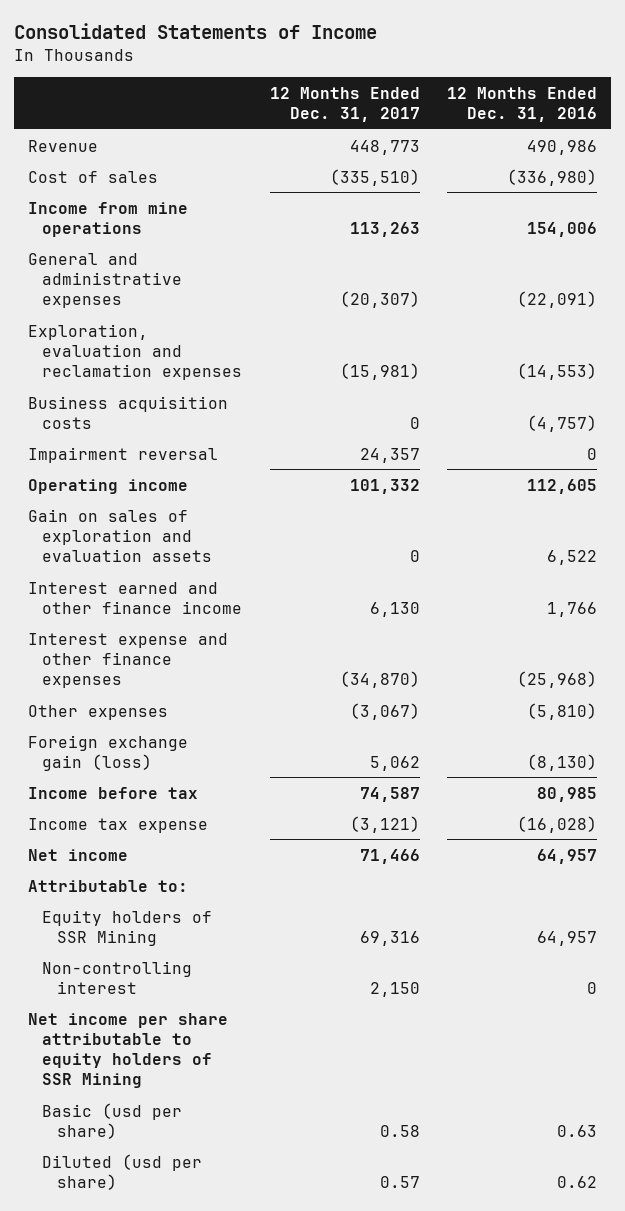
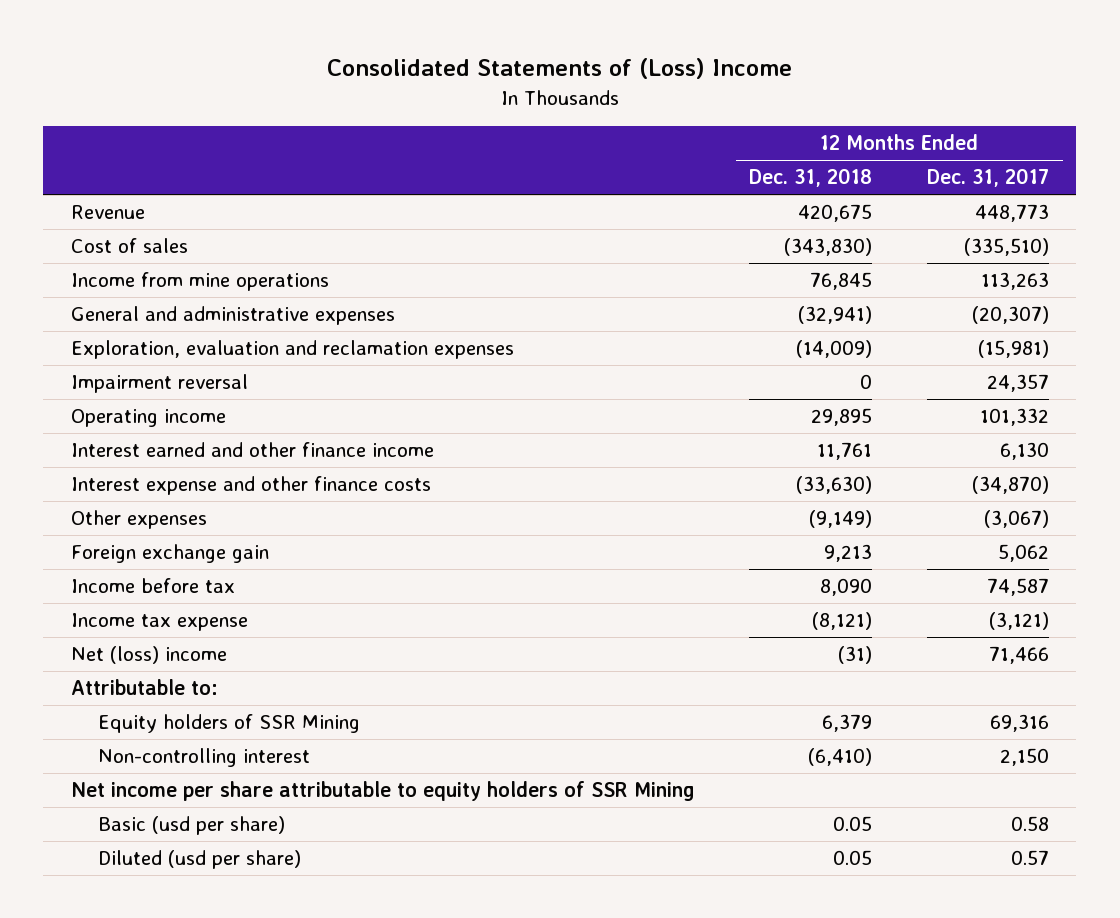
[14,23,378,40] Consolidated Statements of Income -> [326,58,792,80] Consolidated Statements of (Loss) Income
[447,86,598,122] 12 Months Ended Dec. 31, 2016 -> none
none -> [749,168,873,188] Dec. 31, 2018
[28,395,229,429] Business acquisition costs -> none
[28,508,213,562] Gain on sales of exploration and evaluation assets -> none
[28,632,229,688] Interest expense and other finance expenses -> [70,476,431,496] Interest expense and other finance costs
[28,734,189,771] Foreign exchange gain (loss) -> [70,544,269,564] Foreign exchange gain
[28,848,129,861] Net income -> [70,646,227,665] Net (loss) income

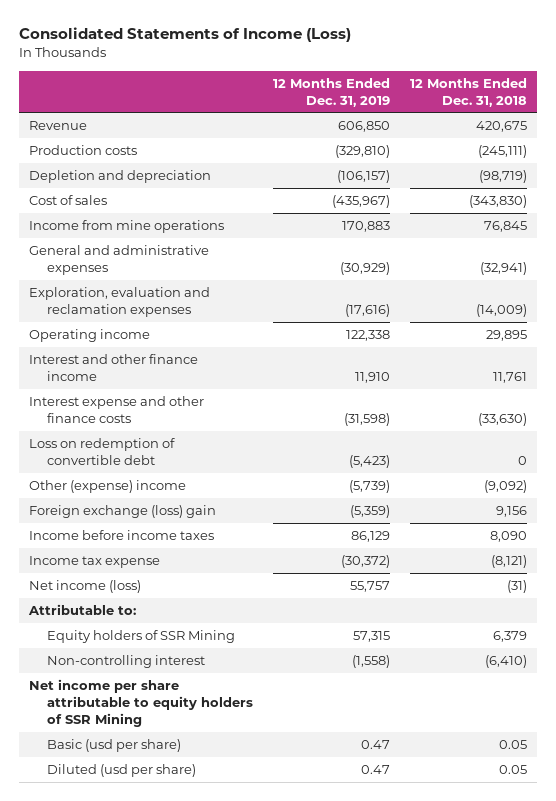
[326,58,792,80] Consolidated Statements of (Loss) Income -> [18,27,351,43] Consolidated Statements of Income (Loss)
[926,168,1049,188] Dec. 31, 2017 -> none
none -> [273,77,391,107] 12 Months Ended Dec. 31, 2019
none -> [29,144,138,155] Production costs
none -> [29,169,212,183] Depletion and depreciation
[70,374,248,394] Impairment reversal -> none
[70,442,434,458] Interest earned and other finance income -> [29,353,199,381] Interest and other finance income
none -> [29,437,176,465] Loss on redemption of convertible debt
[70,510,207,530] Other expenses -> [29,479,187,493] Other (expense) income
[809,510,873,529] (9,149) -> [484,479,528,493] (9,092)
[70,544,269,564] Foreign exchange gain -> [29,504,217,518] Foreign exchange (loss) gain
[824,544,873,563] 9,213 -> [496,505,528,517] 9,156
[70,578,235,594] Income before tax -> [29,529,215,540] Income before income taxes
[70,646,227,665] Net (loss) income -> [29,579,142,593] Net income (loss)

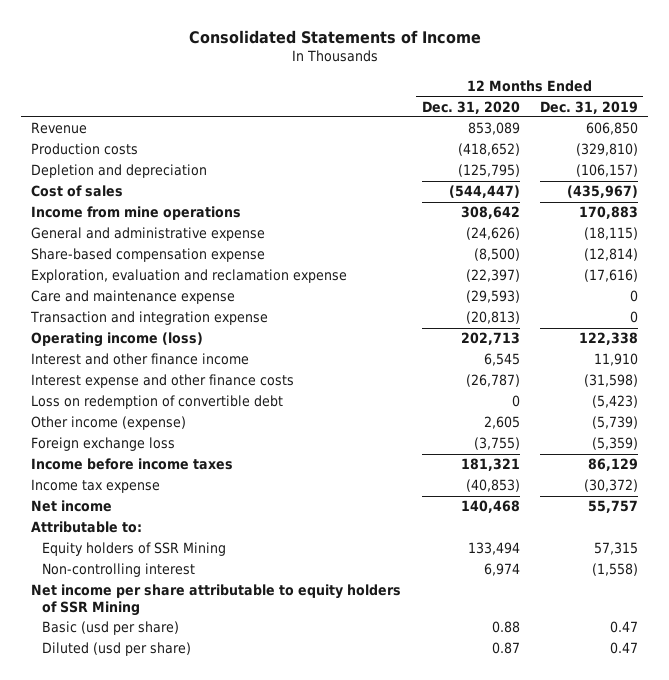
[18,27,351,43] Consolidated Statements of Income (Loss) -> [188,29,481,44] Consolidated Statements of Income
[410,77,528,107] 12 Months Ended Dec. 31, 2018 -> none
none -> [421,100,520,114] Dec. 31, 2020
[29,244,210,275] General and administrative expenses -> [31,227,266,242] General and administrative expense
[340,261,391,275] (30,929) -> [583,227,638,241] (18,115)
none -> [31,248,266,263] Share-based compensation expense
[29,286,211,317] Exploration, evaluation and reclamation expenses -> [31,269,348,284] Exploration, evaluation and reclamation expense
none -> [31,290,236,305] Care and maintenance expense
none -> [30,311,269,326] Transaction and integration expense
[29,328,151,342] Operating income -> [31,332,204,348] Operating income (loss)
[29,479,187,493] Other (expense) income -> [31,416,187,431] Other income (expense)
[29,504,217,518] Foreign exchange (loss) gain -> [31,437,176,452] Foreign exchange loss
[29,579,142,593] Net income (loss) -> [31,500,113,513] Net income

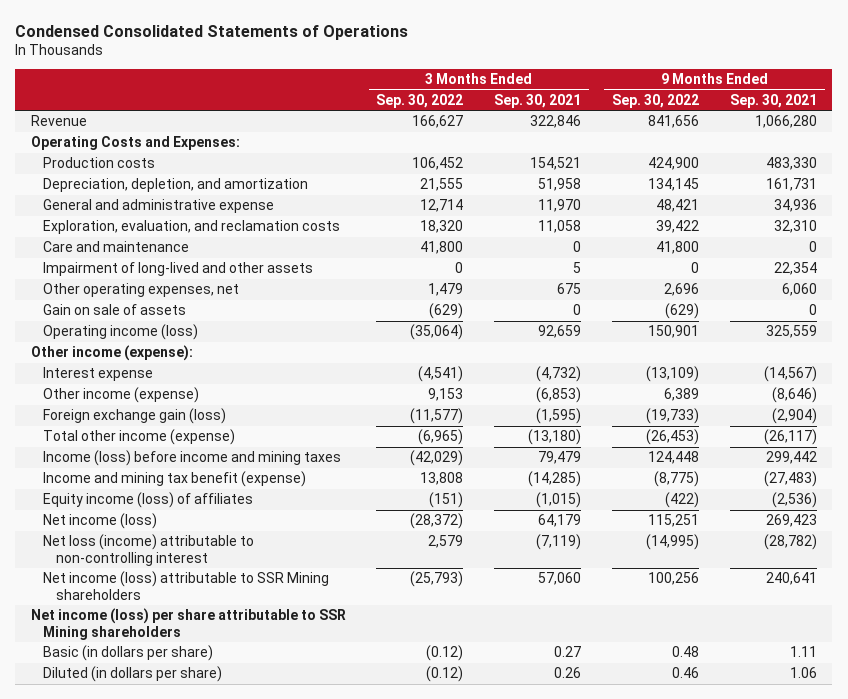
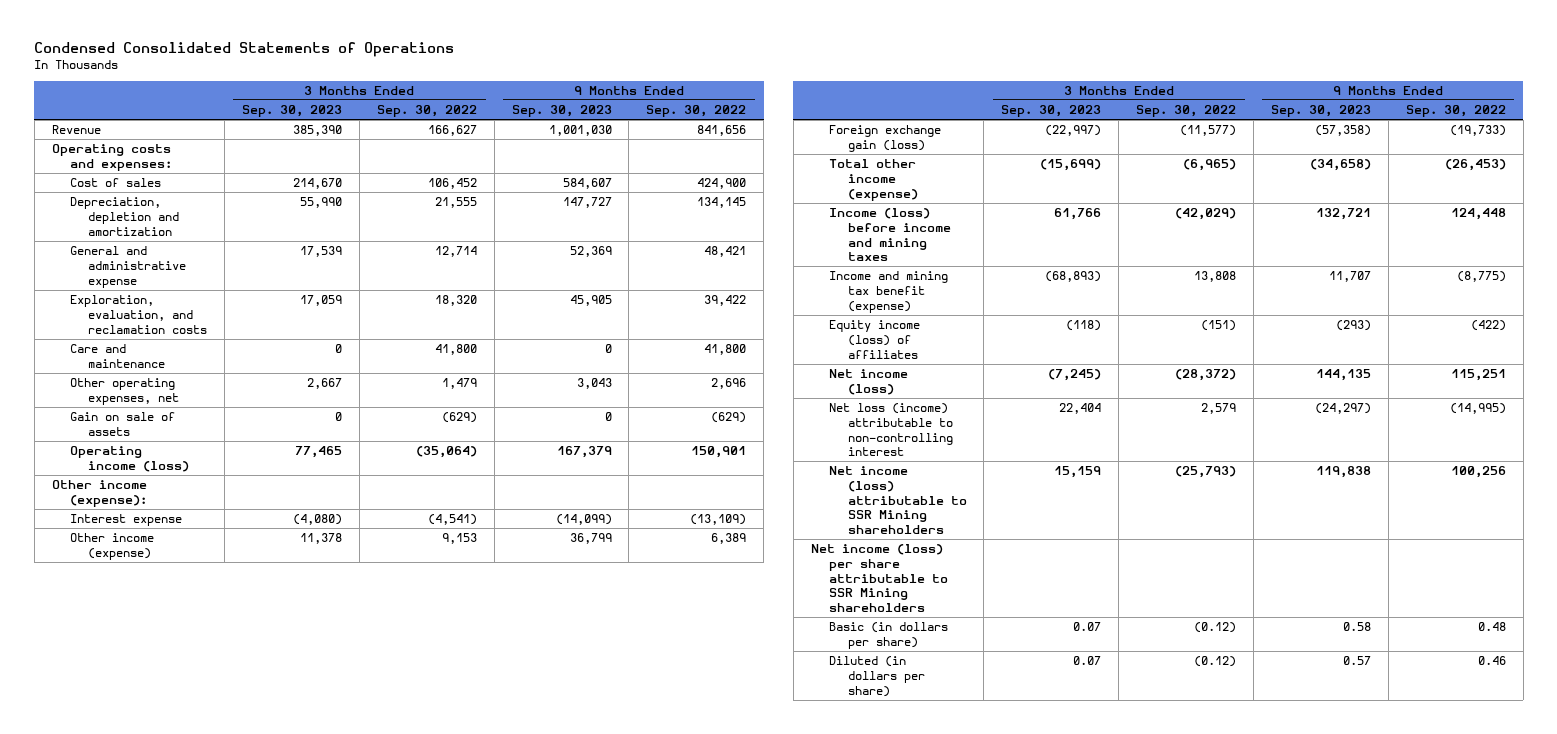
[494,93,582,108] Sep. 30, 2021 -> none
[730,93,818,108] Sep. 30, 2021 -> none
none -> [242,105,343,118] Sep. 30, 2023
none -> [511,105,612,118] Sep. 30, 2023
[30,136,240,151] Operating Costs and Expenses: -> [51,144,172,171] Operating costs and expenses:
[43,157,156,169] Production costs -> [69,178,161,188] Cost of sales
[43,178,309,193] Depreciation, depletion, and amortization -> [69,197,180,236] Depreciation, depletion and amortization
[43,262,314,277] Impairment of long-lived and other assets -> none

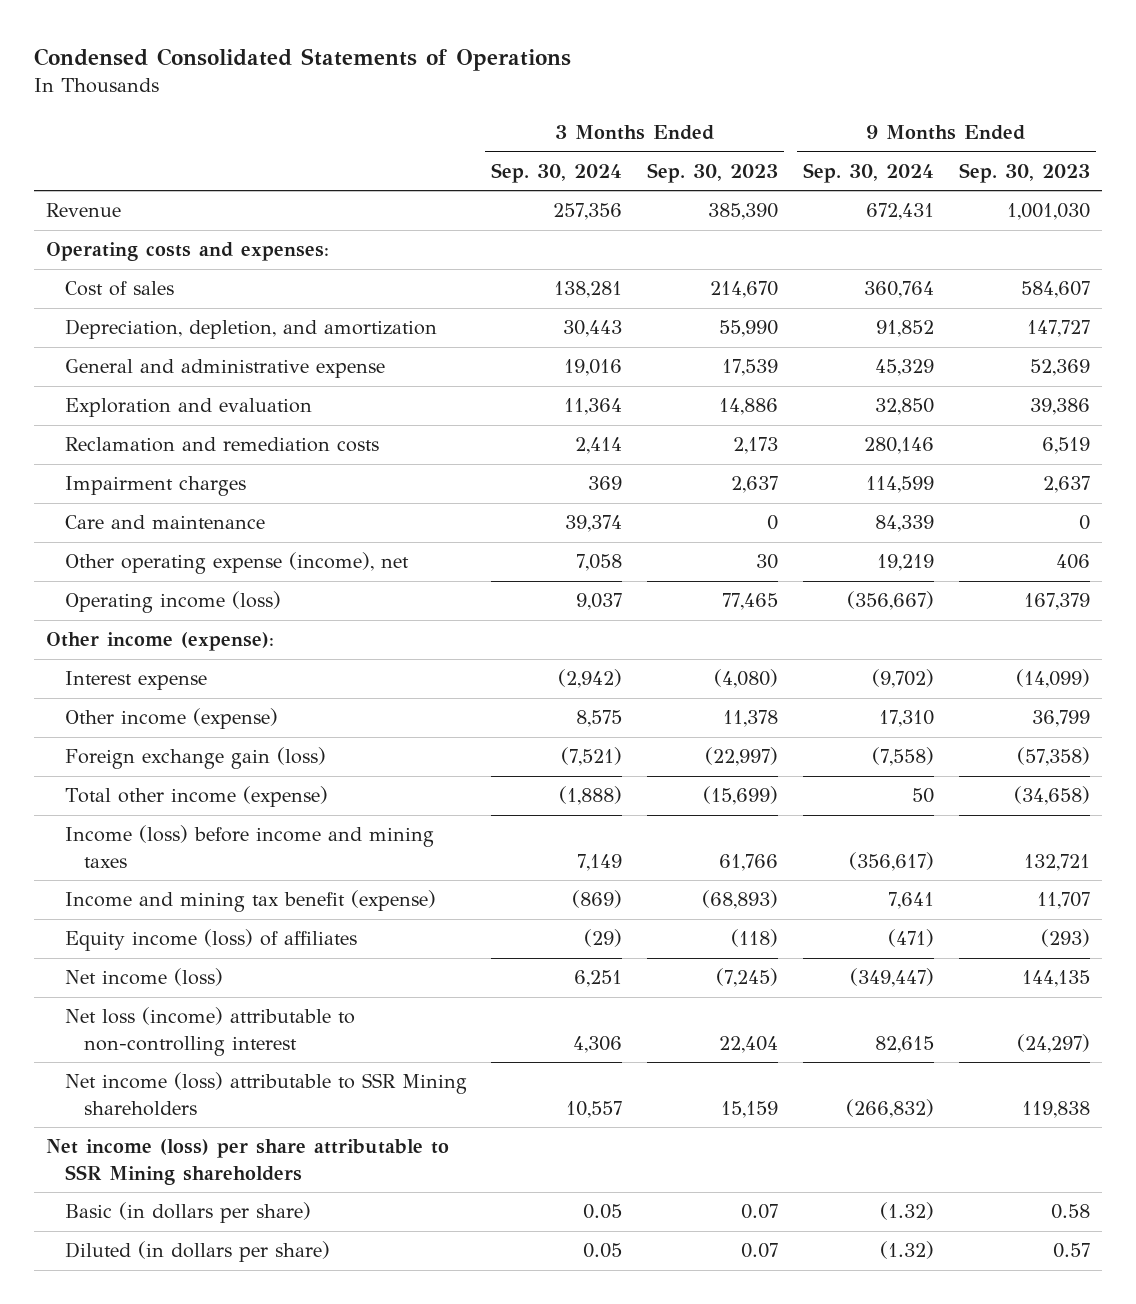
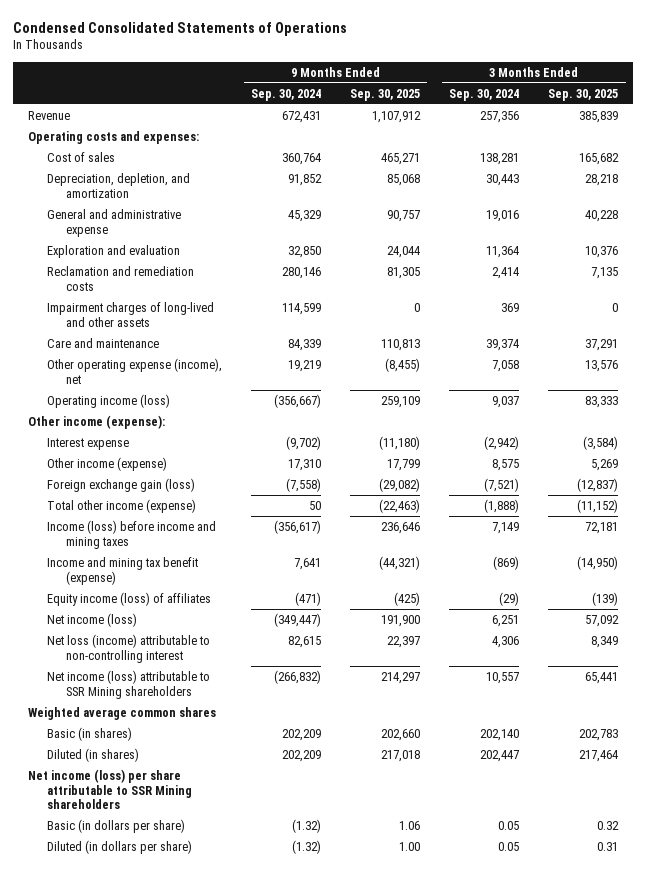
[647,162,779,183] Sep. 30, 2023 -> none
[958,162,1090,183] Sep. 30, 2023 -> none
none -> [350,88,421,101] Sep. 30, 2025
none -> [548,88,619,101] Sep. 30, 2025
[64,476,246,497] Impairment charges -> [46,301,214,327] Impairment charges of long-lived and other assets
none -> [27,706,216,720] Weighted average common shares
none -> [46,726,132,741] Basic (in shares)
none -> [46,747,139,762] Diluted (in shares)

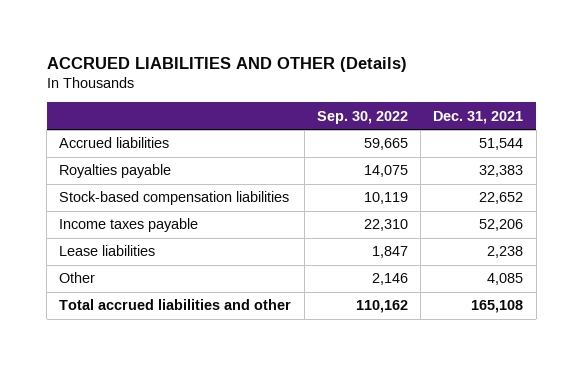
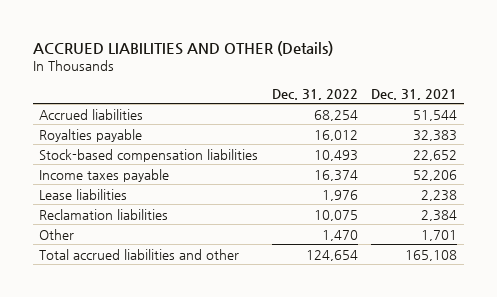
[316,110,408,124] Sep. 30, 2022 -> none
none -> [271,88,358,100] Dec. 31, 2022
none -> [39,208,169,220] Reclamation liabilities
[487,273,524,286] 4,085 -> [421,229,458,241] 1,701

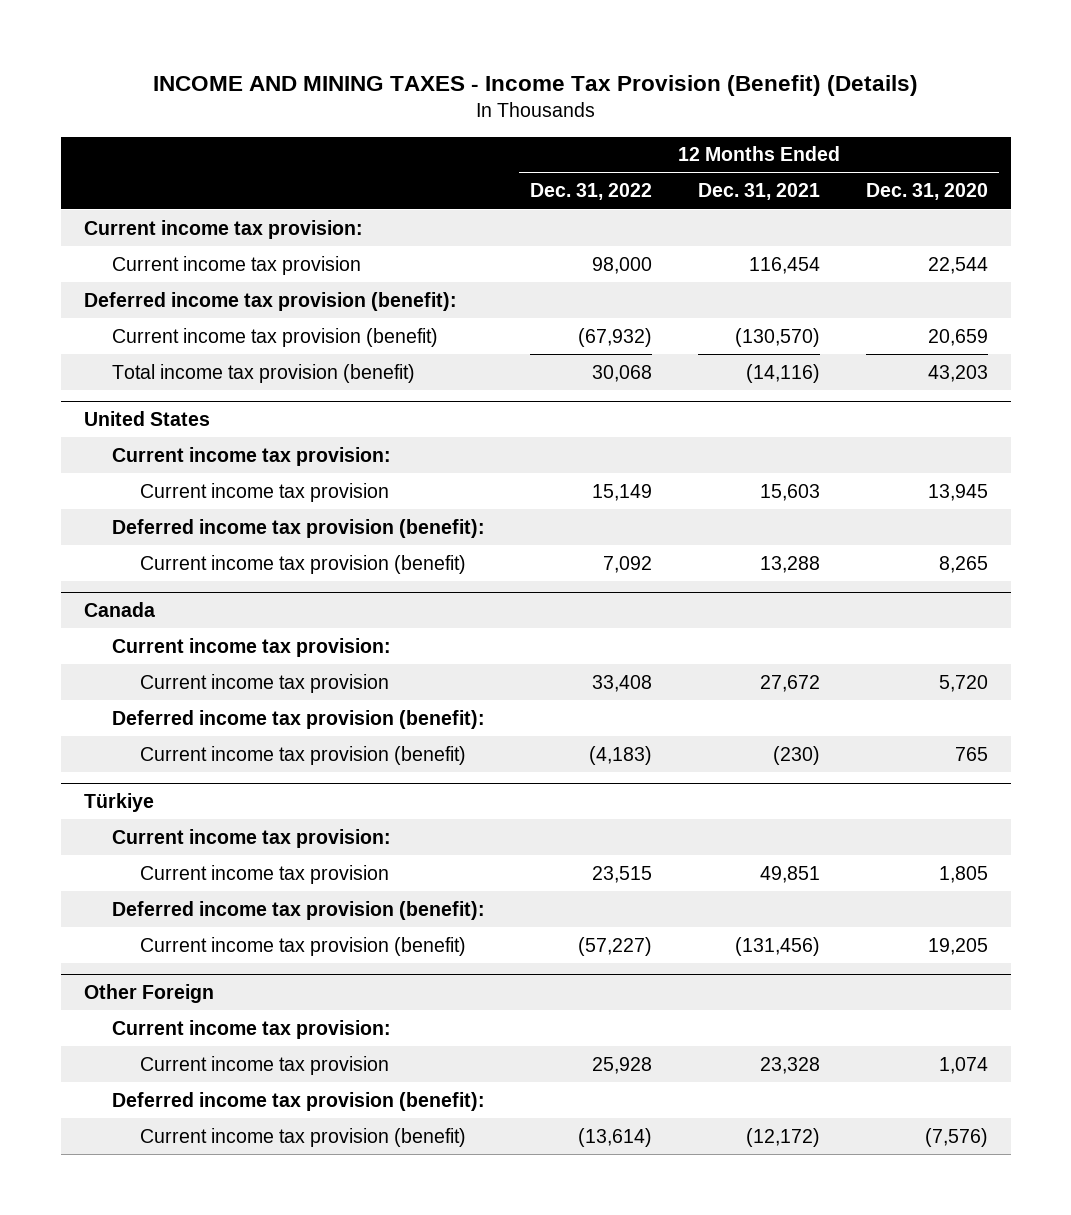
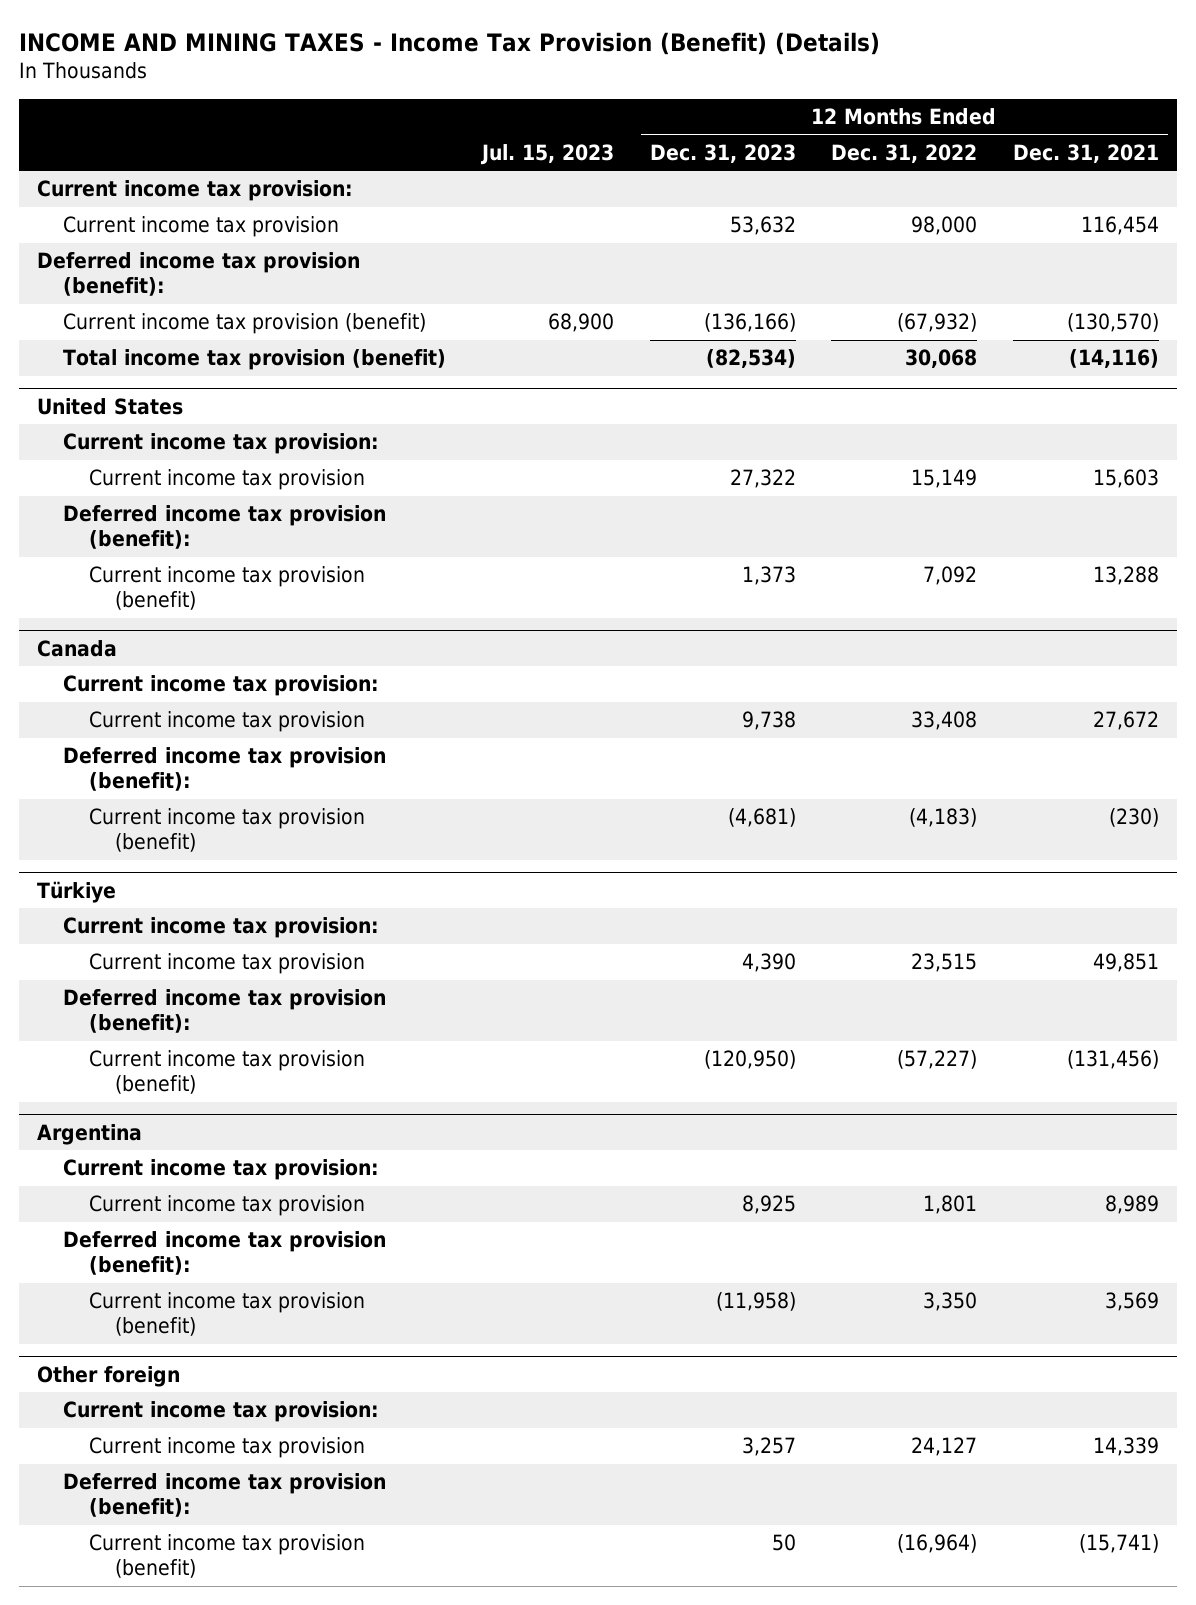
[865,183,988,201] Dec. 31, 2020 -> none
none -> [479,143,614,165] Jul. 15, 2023
none -> [649,143,796,163] Dec. 31, 2023
[83,984,214,1004] Other Foreign -> none
none -> [36,1123,142,1145] Argentina
[592,1056,653,1074] 25,928 -> [923,1195,978,1215] 1,801
[760,1056,821,1074] 23,328 -> [1104,1195,1159,1215] 8,989
[578,1127,653,1147] (13,614) -> [923,1292,978,1312] 3,350
[746,1127,821,1147] (12,172) -> [1104,1292,1159,1312] 3,569
none -> [36,1365,180,1387] Other foreign
none -> [63,1401,380,1423] Current income tax provision:
none -> [89,1437,366,1459] Current income tax provision
none -> [63,1473,387,1518] Deferred income tax provision (benefit):
none -> [89,1534,366,1579] Current income tax provision (benefit)

